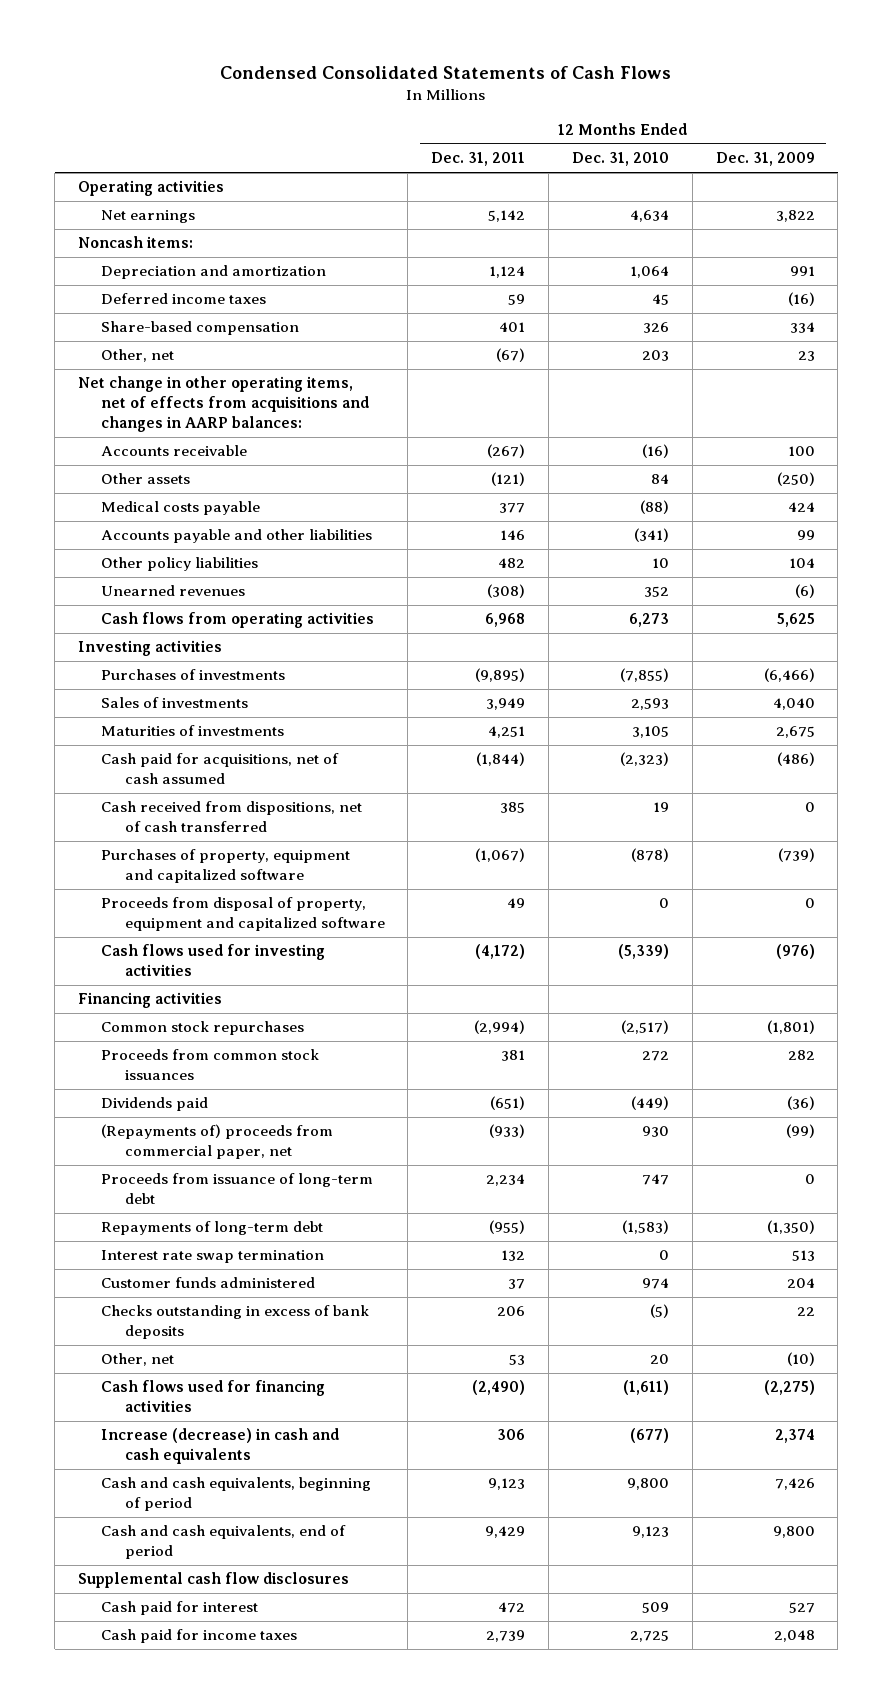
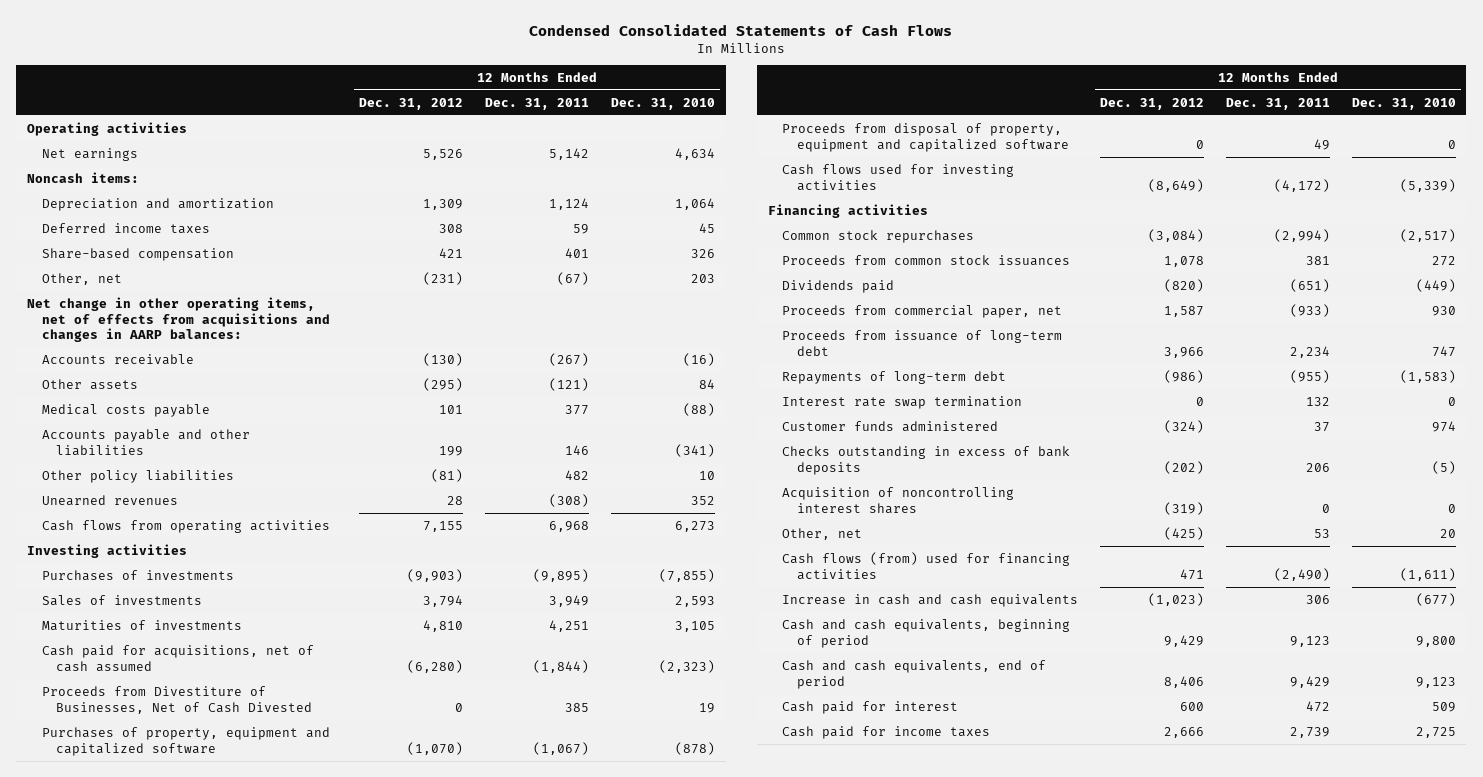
[715,152,815,167] Dec. 31, 2009 -> none
none -> [359,97,464,110] Dec. 31, 2012
[101,801,363,833] Cash received from dispositions, net of cash transferred -> [41,685,312,714] Proceeds from Divestiture of Businesses, Net of Cash Divested
[101,1124,334,1160] (Repayments of) proceeds from commercial paper, net -> [782,304,1063,318] Proceeds from commercial paper, net
none -> [782,486,1015,514] Acquisition of noncontrolling interest shares
[101,1380,326,1413] Cash flows used for financing activities -> [782,551,1071,580] Cash flows (from) used for financing activities
[101,1428,340,1465] Increase (decrease) in cash and cash equivalents -> [782,593,1079,607] Increase in cash and cash equivalents
[77,1572,349,1589] Supplemental cash flow disclosures -> none

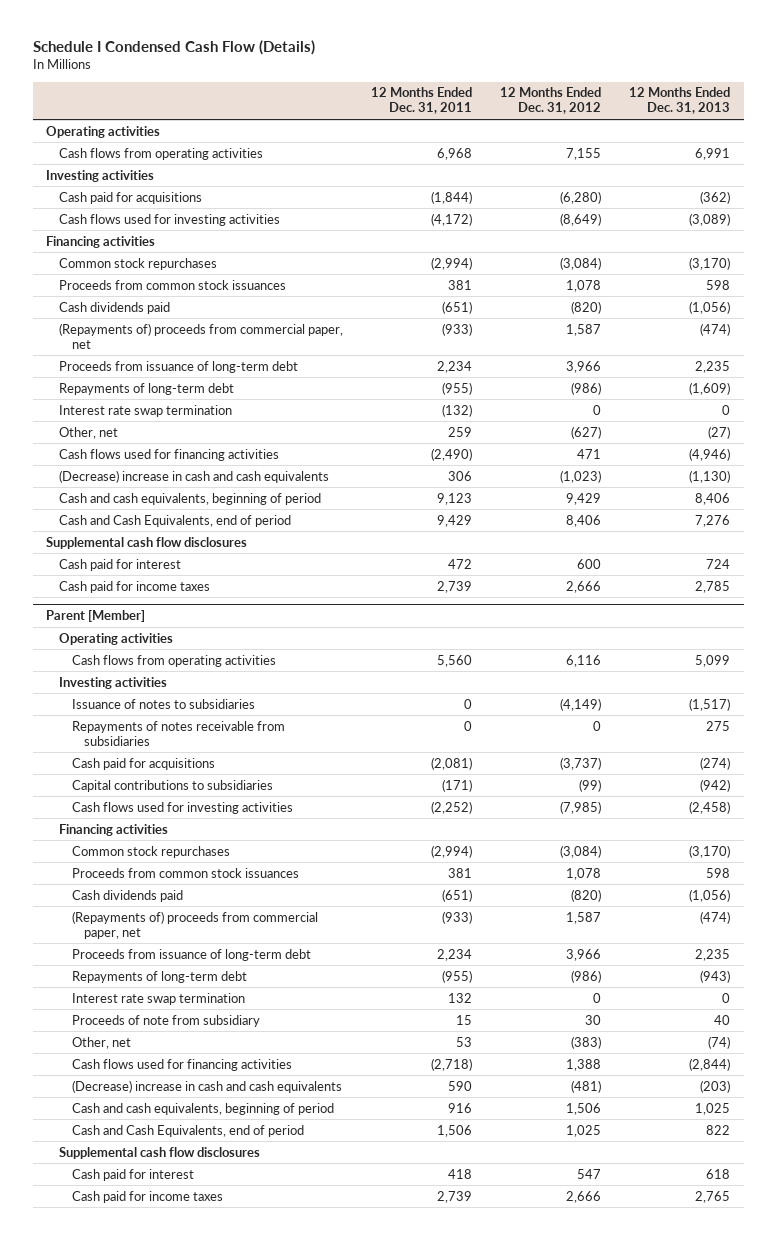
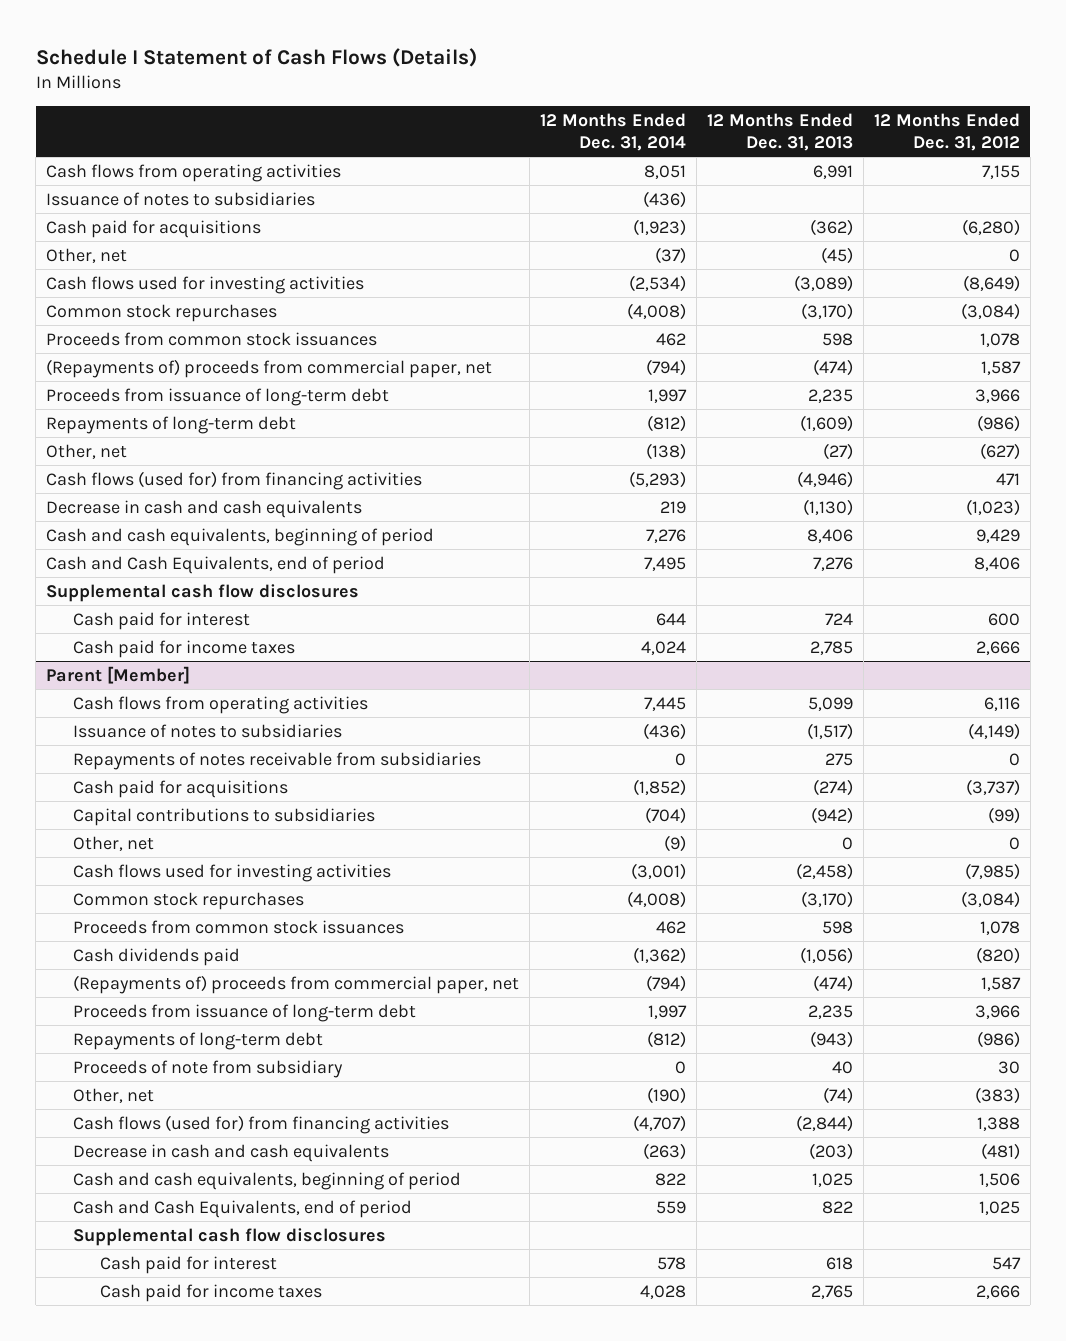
[32,40,315,56] Schedule I Condensed Cash Flow (Details) -> [35,47,477,67] Schedule I Statement of Cash Flows (Details)
[371,87,473,115] 12 Months Ended Dec. 31, 2011 -> none
none -> [539,113,686,151] 12 Months Ended Dec. 31, 2014
[46,125,161,138] Operating activities -> none
[46,169,155,182] Investing activities -> none
none -> [46,191,316,206] Issuance of notes to subsidiaries
none -> [46,247,128,263] Other, net
[46,235,156,248] Financing activities -> none
[59,301,171,314] Cash dividends paid -> none
[59,404,233,417] Interest rate swap termination -> none
[59,448,280,461] Cash flows used for financing activities -> [46,470,423,490] Cash flows (used for) from financing activities
[59,469,330,483] (Decrease) increase in cash and cash equivalents -> [46,499,363,518] Decrease in cash and cash equivalents
[59,632,174,645] Operating activities -> none
[59,676,168,689] Investing activities -> none
none -> [72,835,154,851] Other, net
[59,823,169,836] Financing activities -> none
[71,992,245,1005] Interest rate swap termination -> none
[71,1058,292,1071] Cash flows used for financing activities -> [72,1114,449,1134] Cash flows (used for) from financing activities
[71,1079,342,1093] (Decrease) increase in cash and cash equivalents -> [72,1143,389,1162] Decrease in cash and cash equivalents

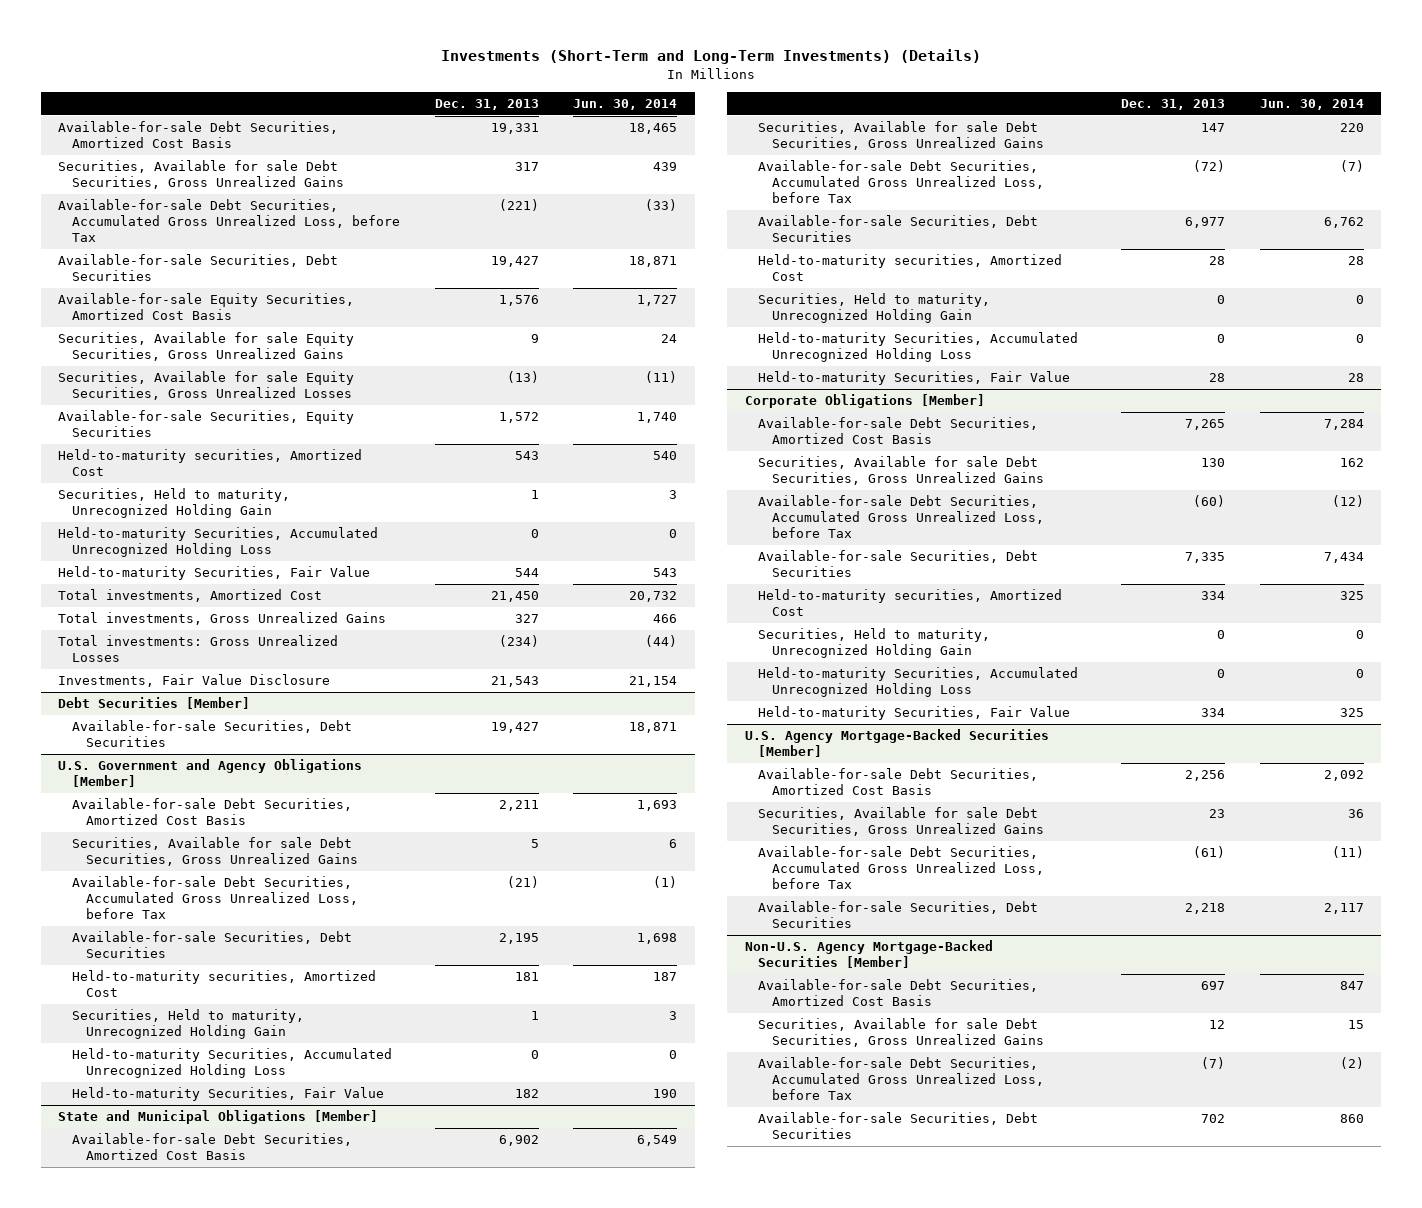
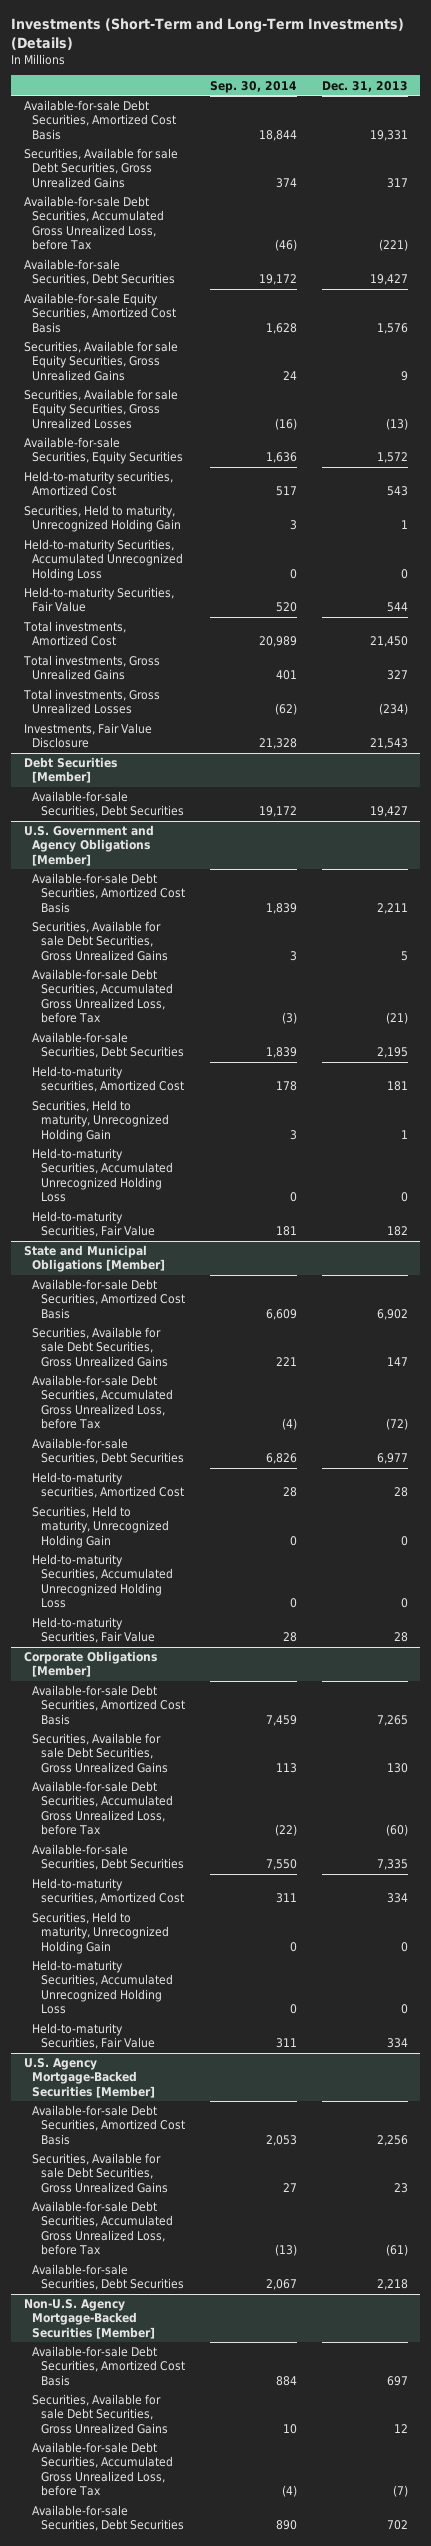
[573,99,678,111] Jun. 30, 2014 -> none
none -> [210,80,298,93] Sep. 30, 2014
[58,635,339,663] Total investments: Gross Unrealized Losses -> [22,689,160,715] Total investments, Gross Unrealized Losses

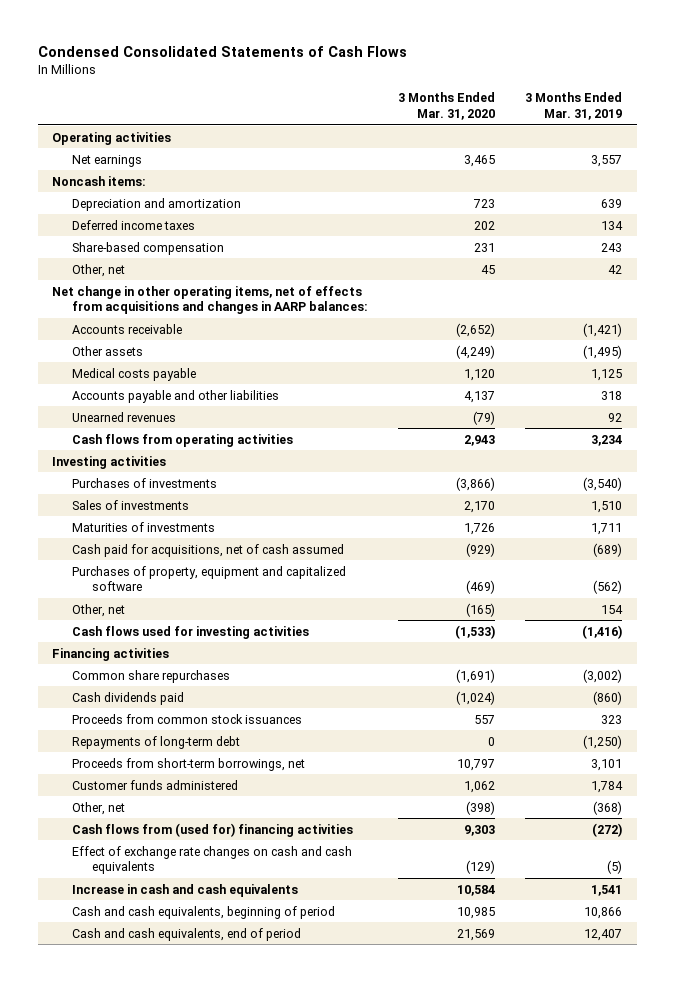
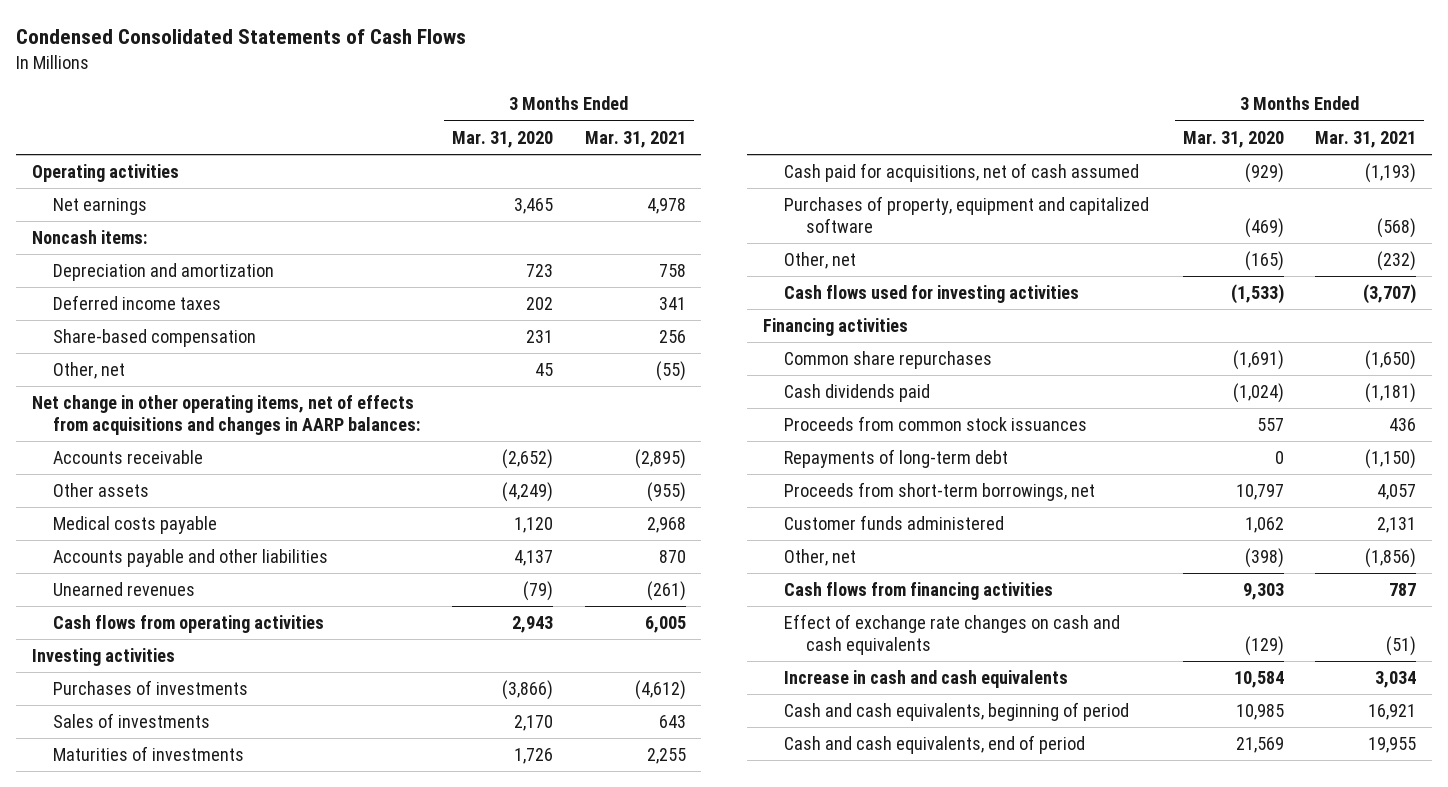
[524,92,622,121] 3 Months Ended Mar. 31, 2019 -> none
none -> [584,130,686,148] Mar. 31, 2021
[72,822,354,837] Cash flows from (used for) financing activities -> [784,582,1054,601] Cash flows from financing activities

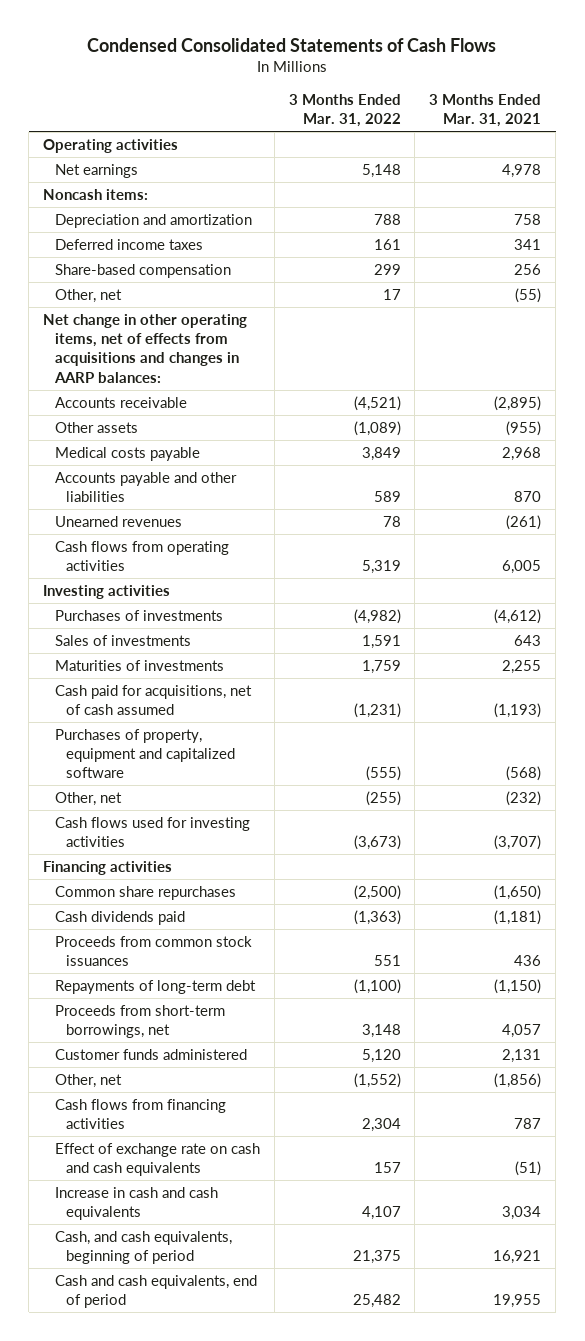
[452,130,554,148] Mar. 31, 2020 -> none
none -> [288,94,401,128] 3 Months Ended Mar. 31, 2022
[784,614,1121,655] Effect of exchange rate changes on cash and cash equivalents -> [54,1142,260,1177] Effect of exchange rate on cash and cash equivalents
[784,702,1130,722] Cash and cash equivalents, beginning of period -> [54,1230,232,1265] Cash, and cash equivalents, beginning of period

